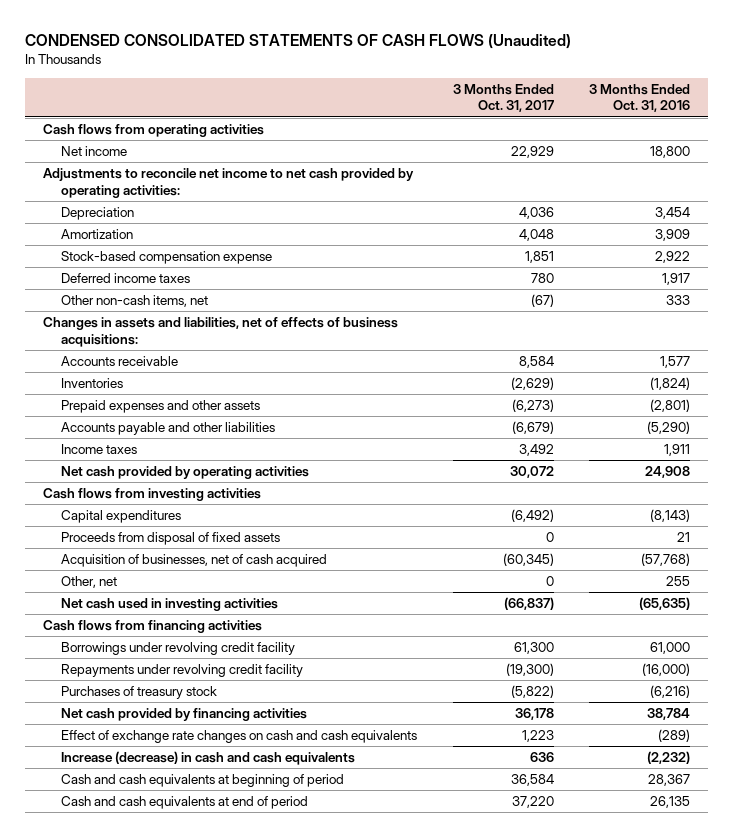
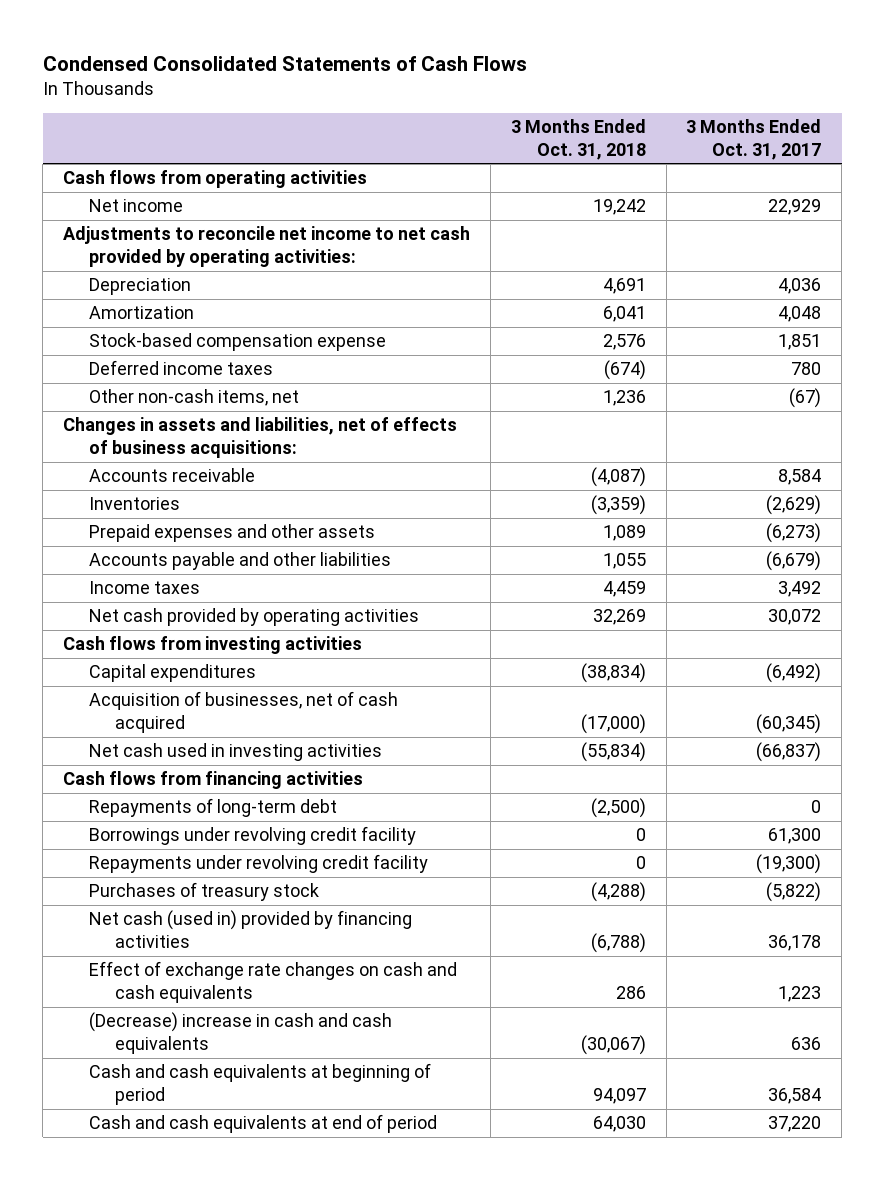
[24,33,571,49] CONDENSED CONSOLIDATED STATEMENTS OF CASH FLOWS (Unaudited) -> [42,55,527,71] Condensed Consolidated Statements of Cash Flows
[589,83,691,113] 3 Months Ended Oct. 31, 2016 -> none
none -> [510,118,646,160] 3 Months Ended Oct. 31, 2018
[61,532,281,546] Proceeds from disposal of fixed assets -> none
[61,576,118,589] Other, net -> none
none -> [88,798,337,818] Repayments of long-term debt
[61,708,308,722] Net cash provided by financing activities -> [88,910,412,949] Net cash (used in) provided by financing activities
[61,751,356,766] Increase (decrease) in cash and cash equivalents -> [88,1012,392,1055] (Decrease) increase in cash and cash equivalents

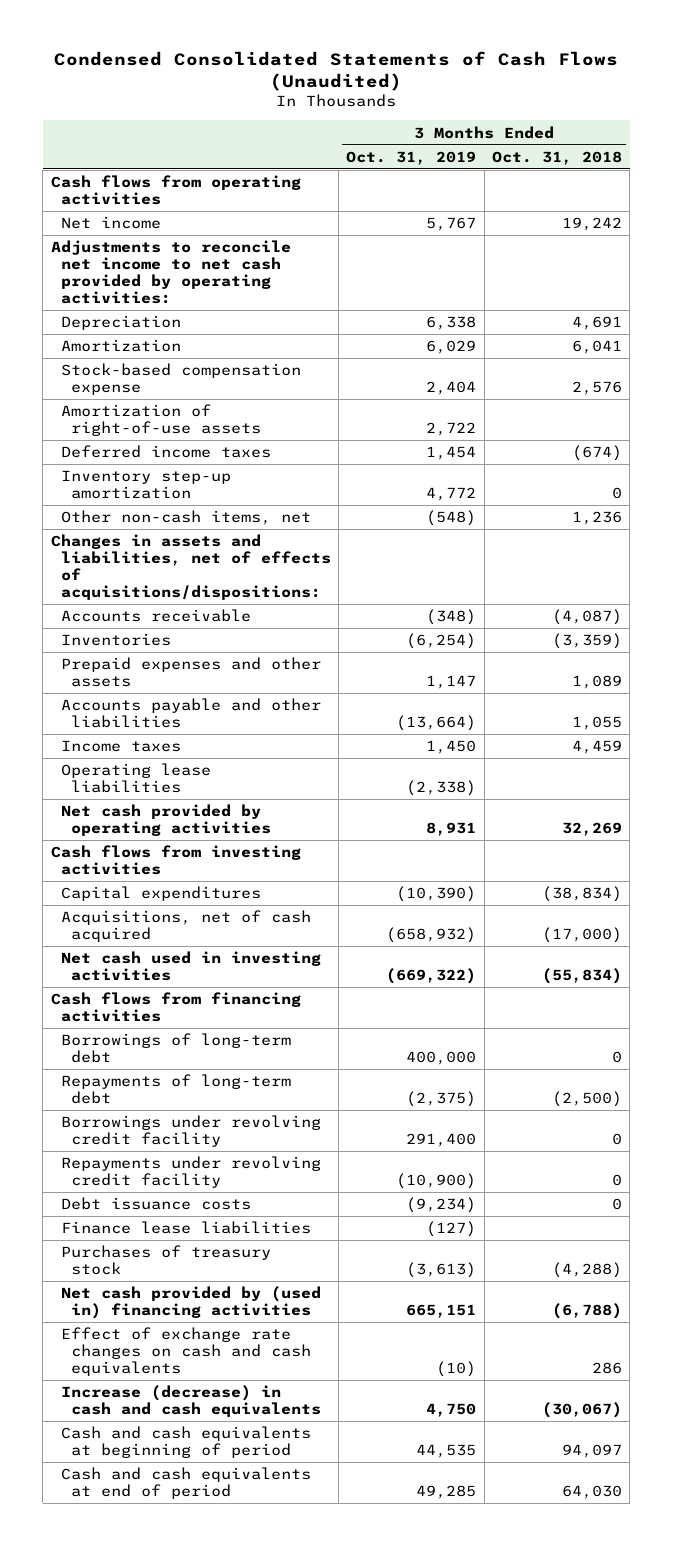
[42,55,527,71] Condensed Consolidated Statements of Cash Flows -> [54,50,619,91] Condensed Consolidated Statements of Cash Flows (Unaudited)
[686,118,822,160] 3 Months Ended Oct. 31, 2017 -> none
none -> [346,150,477,165] Oct. 31, 2019
none -> [60,404,261,437] Amortization of right-of-use assets
none -> [60,470,231,500] Inventory step-up amortization
[63,417,458,459] Changes in assets and liabilities, net of effects of business acquisitions: -> [50,534,331,601] Changes in assets and liabilities, net of effects of acquisitions/dispositions:
none -> [60,763,211,794] Operating lease liabilities
[88,691,398,734] Acquisition of businesses, net of cash acquired -> [60,910,311,943] Acquisitions, net of cash acquired
none -> [60,1033,291,1064] Borrowings of long-term debt
none -> [60,1197,251,1211] Debt issuance costs
none -> [60,1221,311,1235] Finance lease liabilities
[88,910,412,949] Net cash (used in) provided by financing activities -> [60,1286,321,1320] Net cash provided by (used in) financing activities
[88,1012,392,1055] (Decrease) increase in cash and cash equivalents -> [60,1385,321,1418] Increase (decrease) in cash and cash equivalents

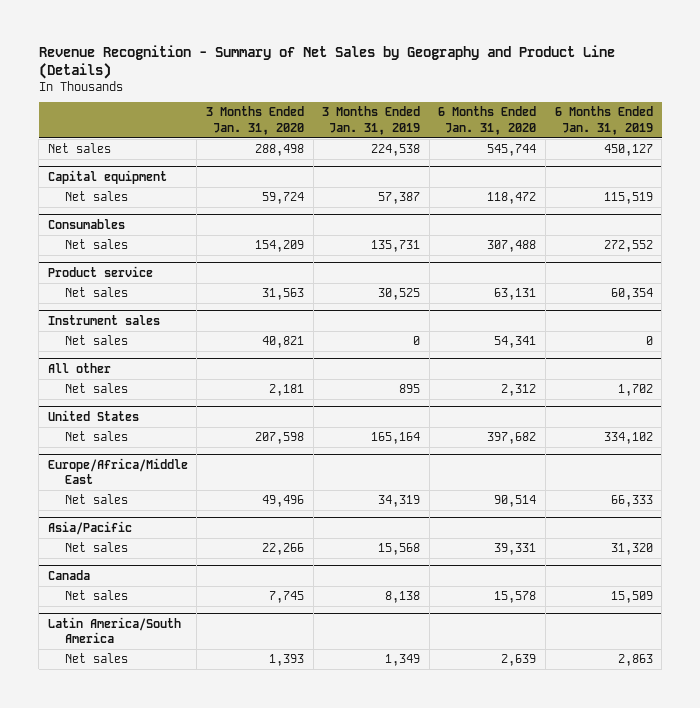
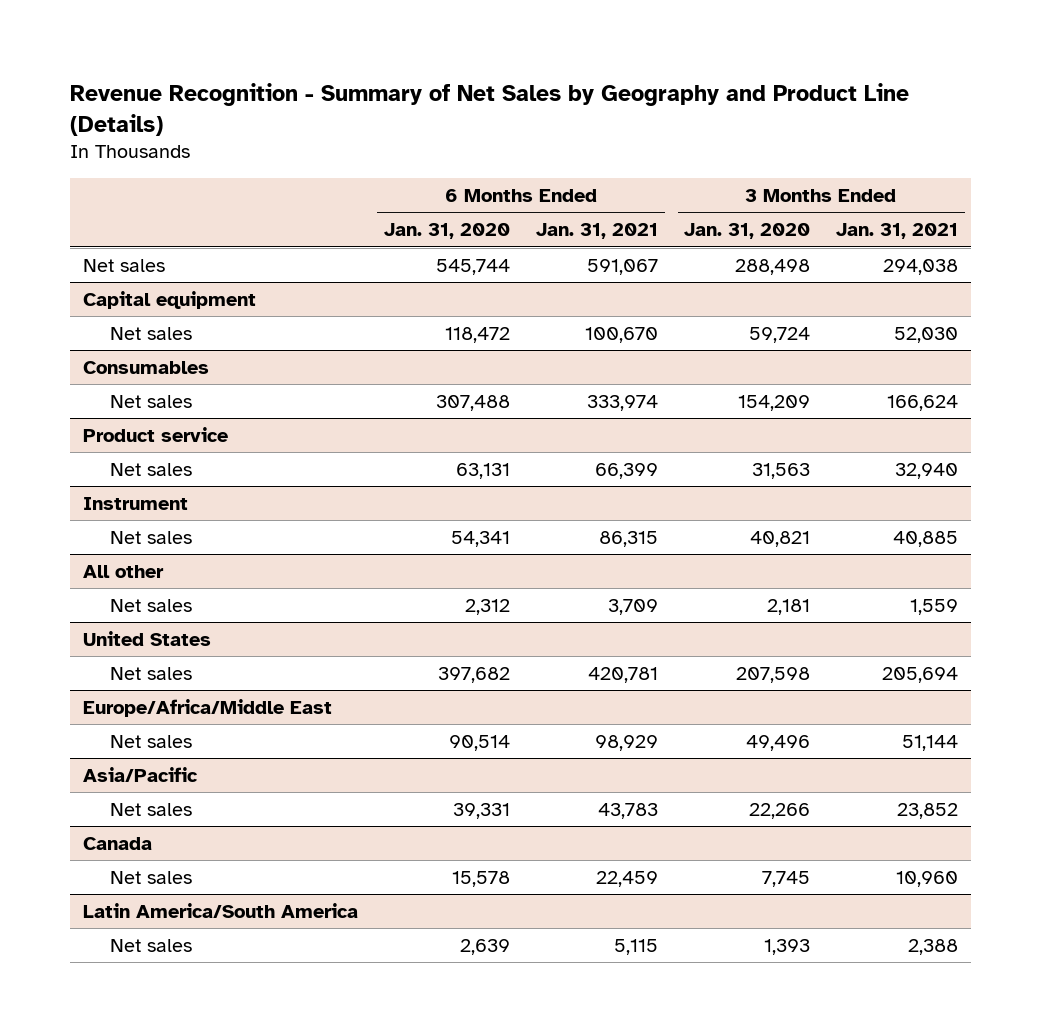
[322,106,421,135] 3 Months Ended Jan. 31, 2019 -> none
[554,106,653,135] 6 Months Ended Jan. 31, 2019 -> none
none -> [535,223,658,240] Jan. 31, 2021
none -> [836,223,959,240] Jan. 31, 2021
[47,314,160,325] Instrument sales -> [82,496,188,510] Instrument

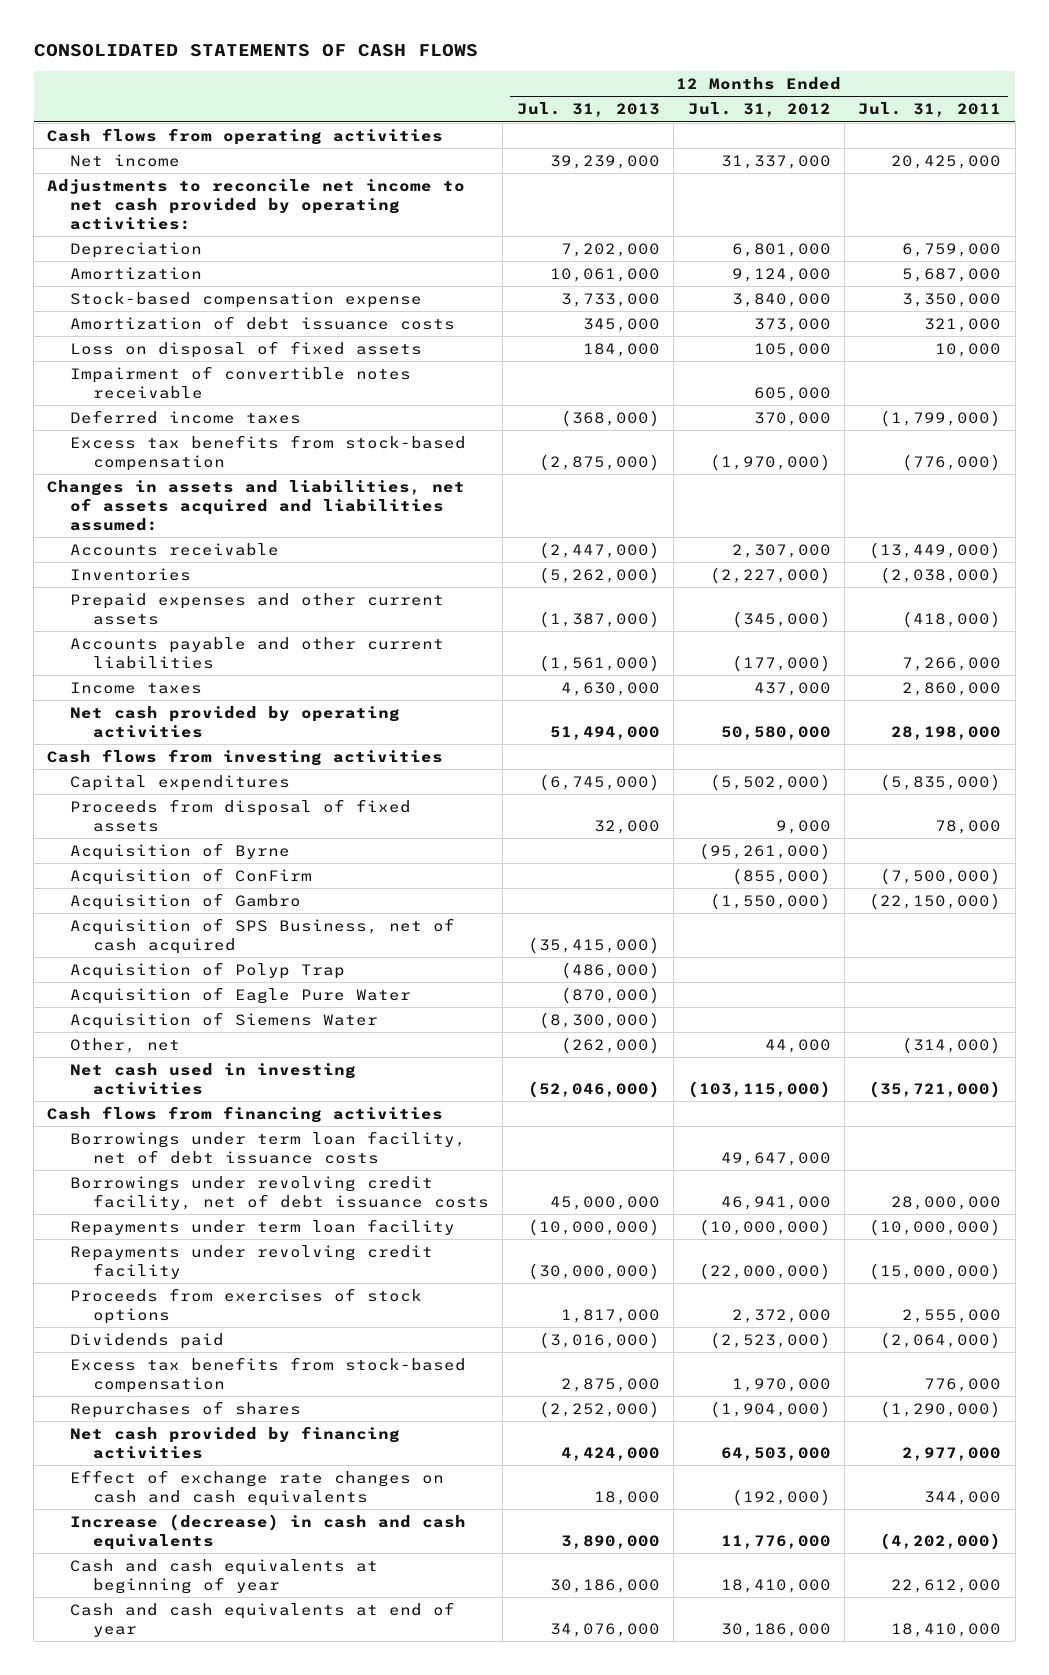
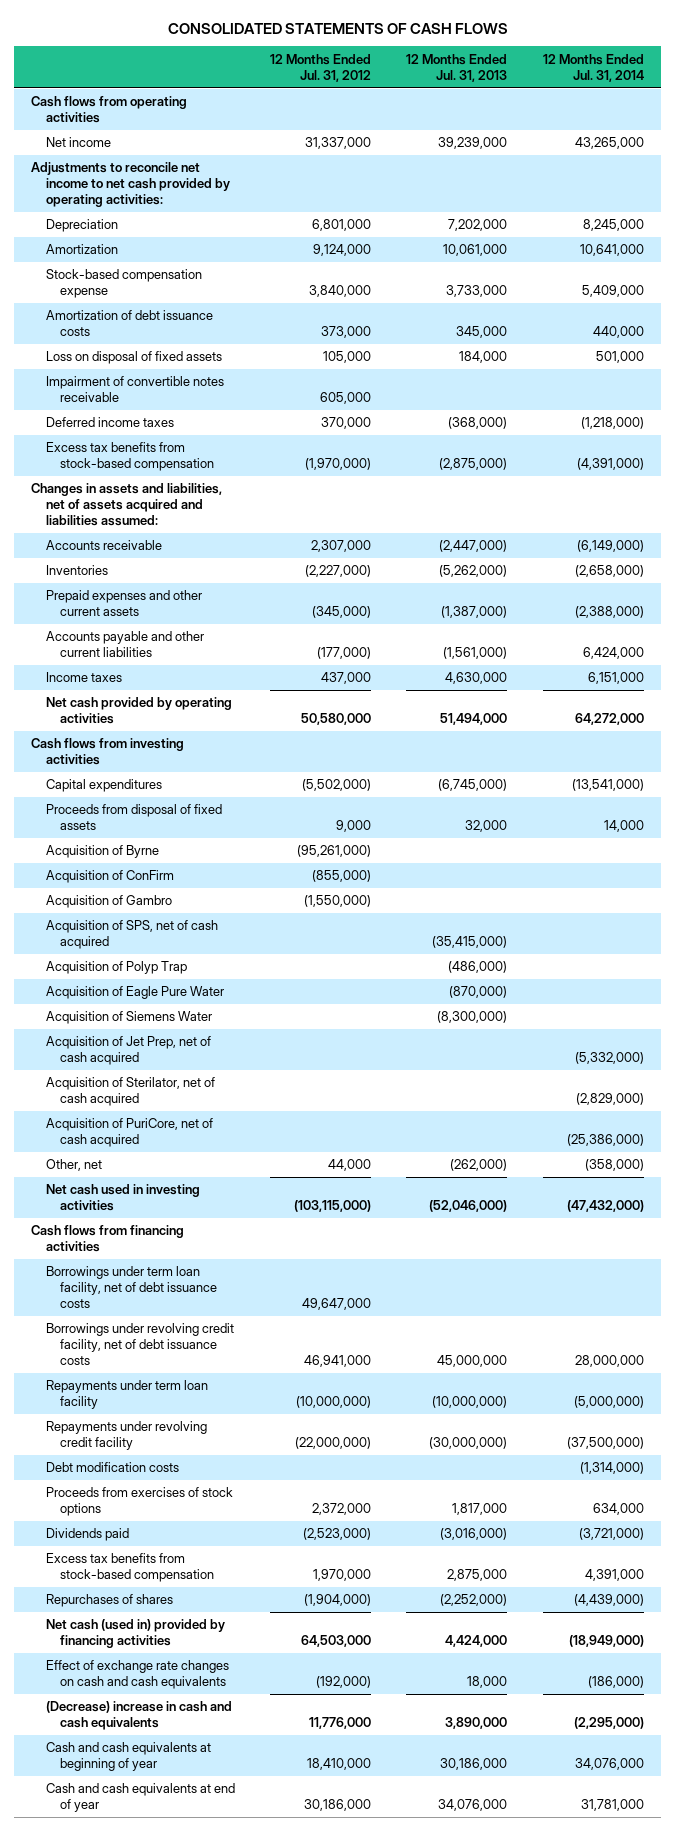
[858,102,1002,118] Jul. 31, 2011 -> none
none -> [542,53,644,82] 12 Months Ended Jul. 31, 2014
[70,917,456,954] Acquisition of SPS Business, net of cash acquired -> [45,920,218,950] Acquisition of SPS, net of cash acquired
none -> [45,1036,211,1066] Acquisition of Jet Prep, net of cash acquired
none -> [45,1077,215,1107] Acquisition of Sterilator, net of cash acquired
none -> [45,1118,213,1148] Acquisition of PuriCore, net of cash acquired
none -> [45,1462,179,1473] Debt modification costs
[70,1425,401,1459] Net cash provided by financing activities -> [45,1619,225,1649] Net cash (used in) provided by financing activities
[70,1513,467,1550] Increase (decrease) in cash and cash equivalents -> [45,1701,232,1731] (Decrease) increase in cash and cash equivalents

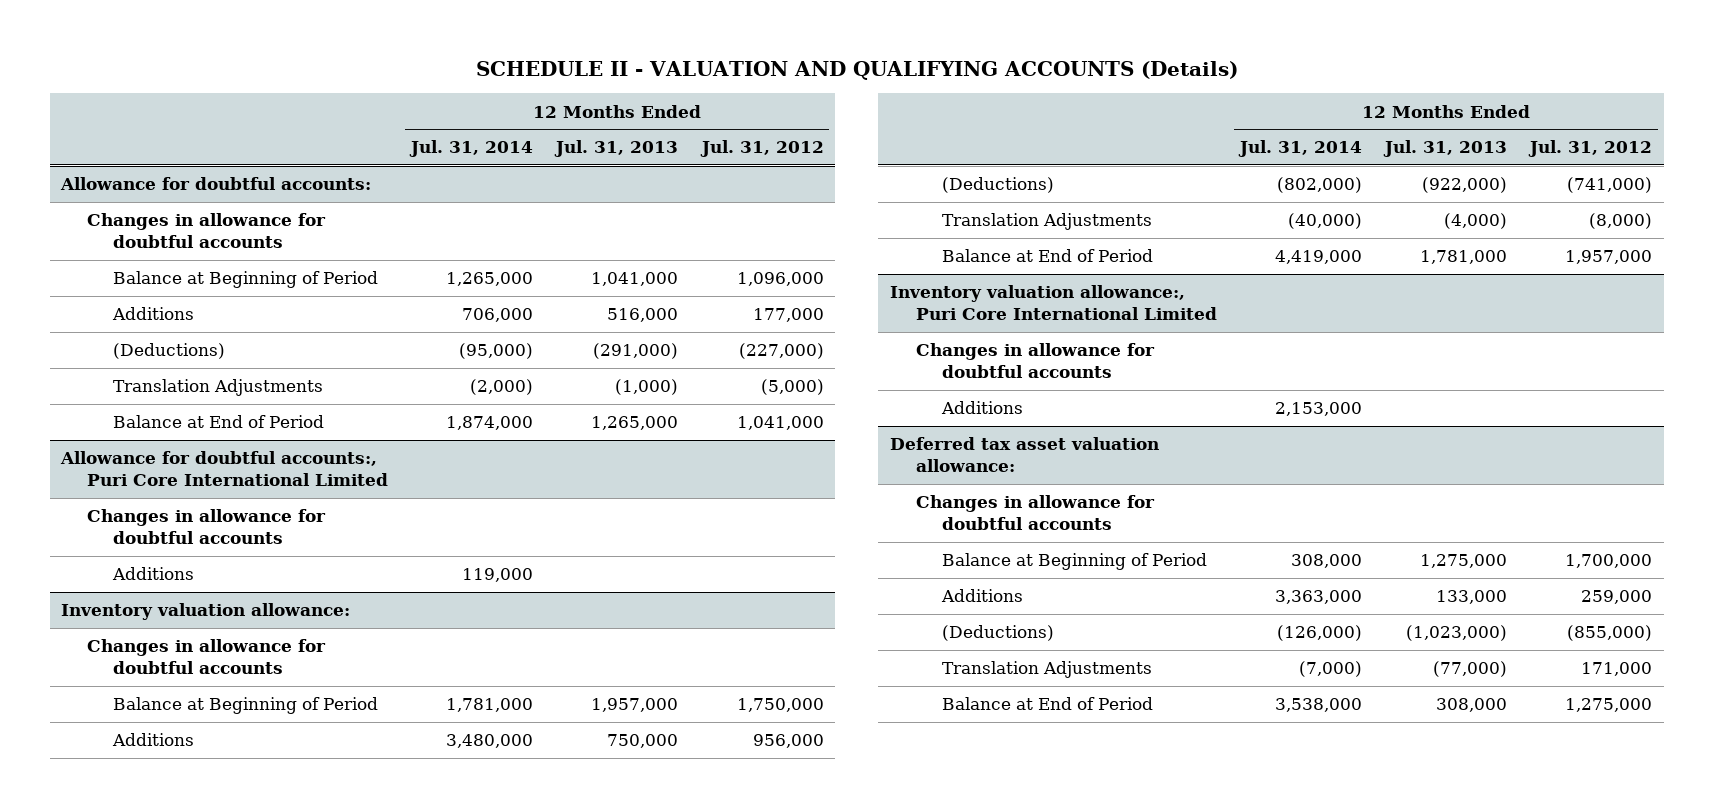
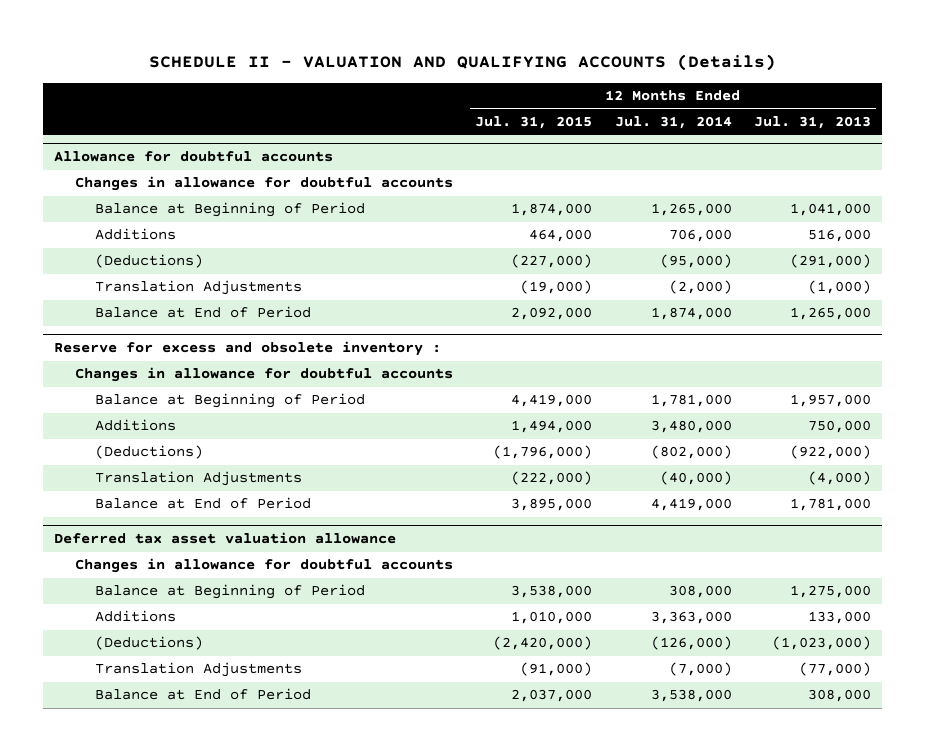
[699,140,824,158] Jul. 31, 2012 -> none
none -> [475,116,593,130] Jul. 31, 2015
[60,177,372,191] Allowance for doubtful accounts: -> [54,151,334,163] Allowance for doubtful accounts
[60,451,389,487] Allowance for doubtful accounts:, Puri Core International Limited -> none
[87,509,327,545] Changes in allowance for doubtful accounts -> none
[111,567,194,581] Additions -> none
[61,603,351,621] Inventory valuation allowance: -> none
none -> [54,341,442,357] Reserve for excess and obsolete inventory :
[889,285,1217,321] Inventory valuation allowance:, Puri Core International Limited -> none
[915,343,1155,379] Changes in allowance for doubtful accounts -> none
[940,401,1023,415] Additions -> none
[889,437,1159,473] Deferred tax asset valuation allowance: -> [54,532,397,545] Deferred tax asset valuation allowance

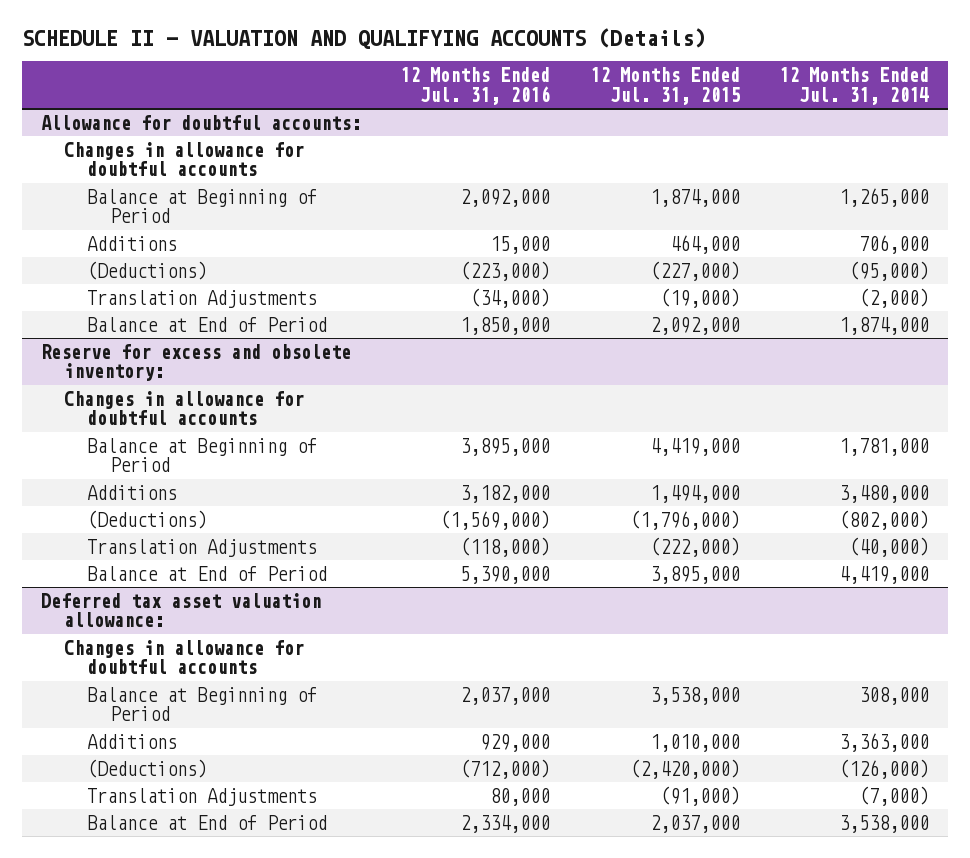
[753,116,871,130] Jul. 31, 2013 -> none
none -> [400,66,551,105] 12 Months Ended Jul. 31, 2016
[54,151,334,163] Allowance for doubtful accounts -> [41,114,362,130] Allowance for doubtful accounts:
[54,341,442,357] Reserve for excess and obsolete inventory : -> [41,343,352,382] Reserve for excess and obsolete inventory:
[54,532,397,545] Deferred tax asset valuation allowance -> [41,592,322,628] Deferred tax asset valuation allowance:

